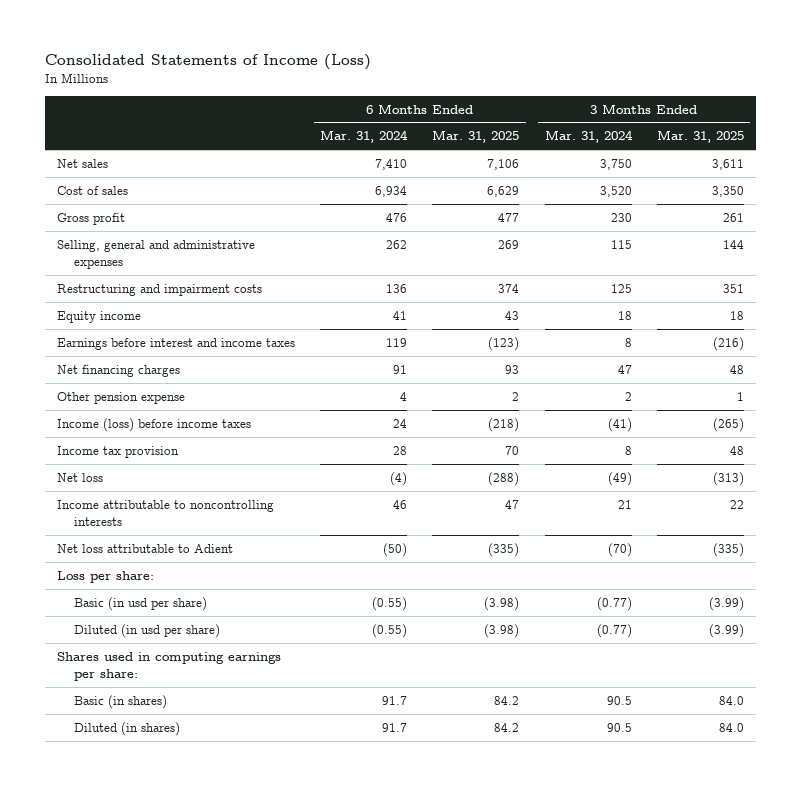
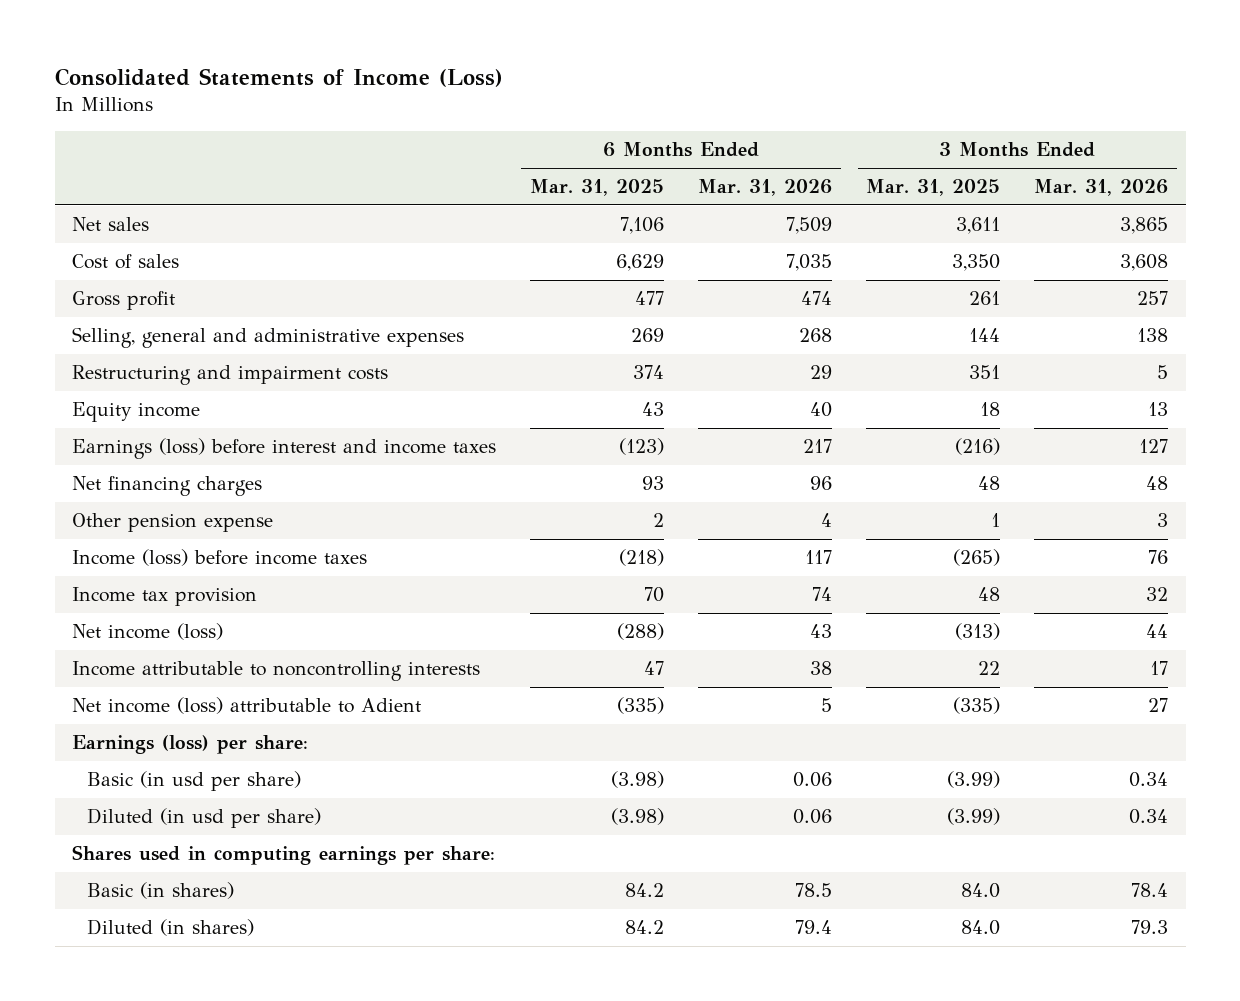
[320,130,409,144] Mar. 31, 2024 -> none
[544,130,633,144] Mar. 31, 2024 -> none
none -> [698,179,833,197] Mar. 31, 2026
none -> [1034,179,1169,197] Mar. 31, 2026
[57,337,296,350] Earnings before interest and income taxes -> [71,438,496,460] Earnings (loss) before interest and income taxes
[57,472,104,482] Net loss -> [71,623,223,641] Net income (loss)
[57,543,234,553] Net loss attributable to Adient -> [71,697,421,715] Net income (loss) attributable to Adient
[57,570,155,583] Loss per share: -> [71,735,308,755] Earnings (loss) per share:

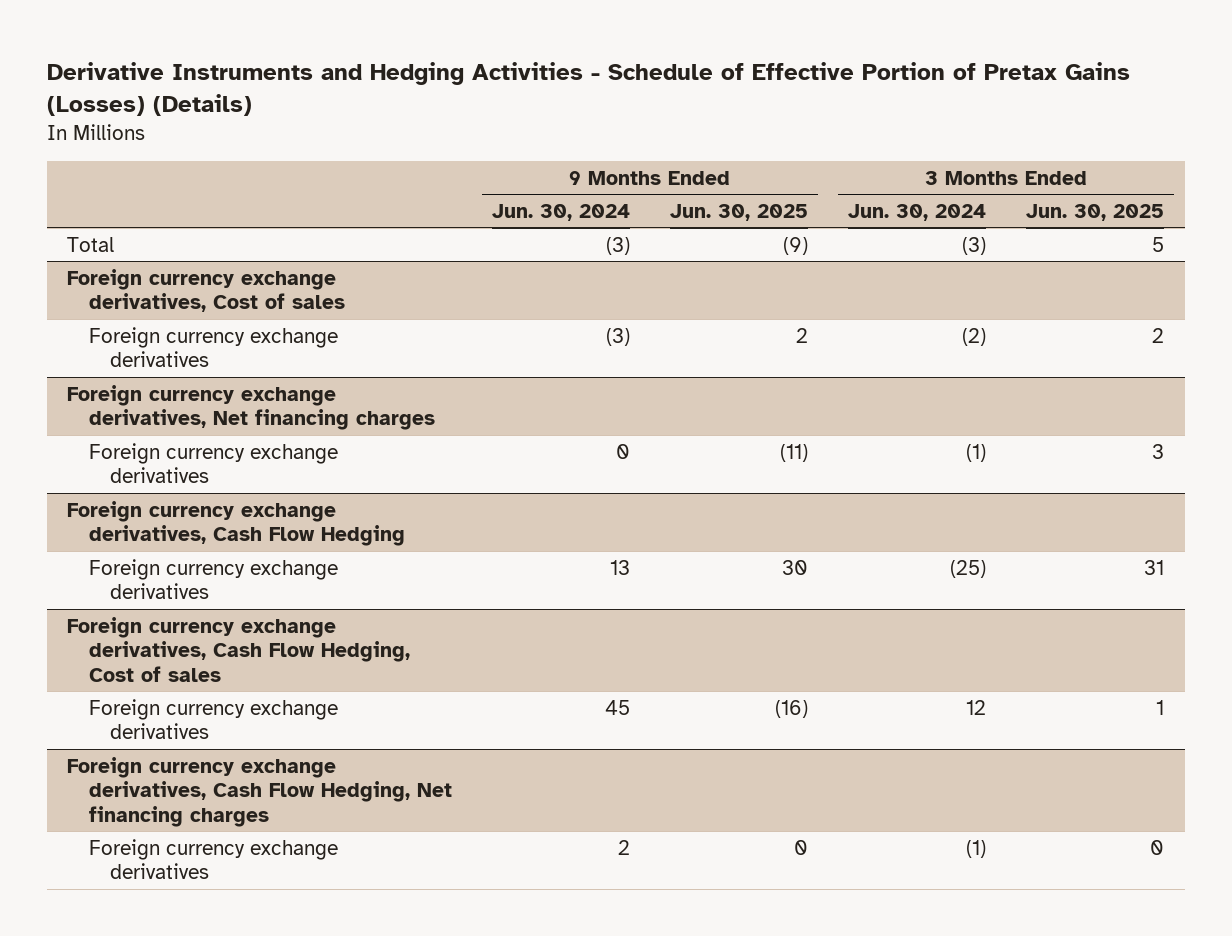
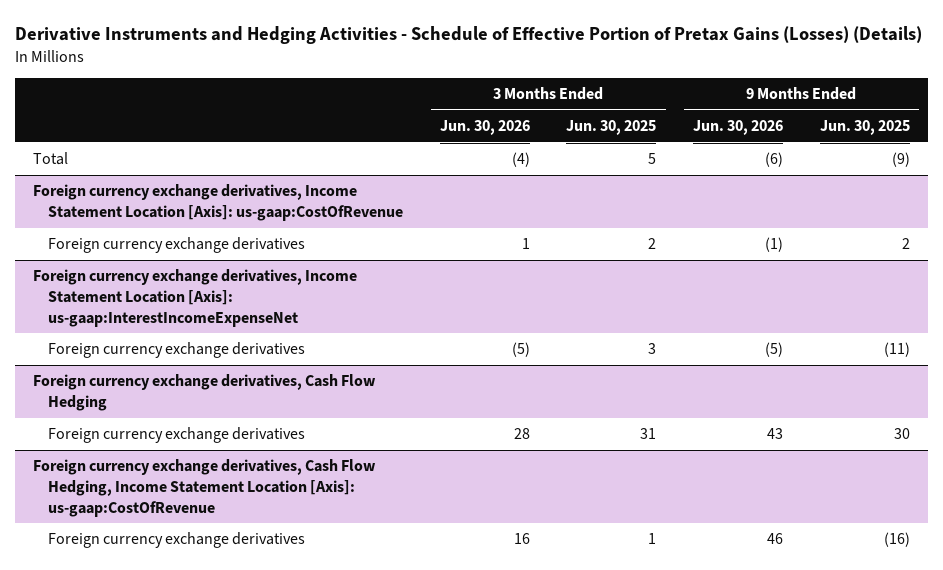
[491,203,630,221] Jun. 30, 2024 -> none
[848,203,987,221] Jun. 30, 2024 -> none
none -> [439,120,530,136] Jun. 30, 2026
none -> [692,120,783,136] Jun. 30, 2026
[67,268,345,313] Foreign currency exchange derivatives, Cost of sales -> none
none -> [33,184,404,221] Foreign currency exchange derivatives, Income Statement Location [Axis]: us-gaap:CostOfRevenue
[67,384,435,431] Foreign currency exchange derivatives, Net financing charges -> none
none -> [33,269,358,327] Foreign currency exchange derivatives, Income Statement Location [Axis]: us-gaap:InterestIncomeExpenseNet
[67,616,410,682] Foreign currency exchange derivatives, Cash Flow Hedging, Cost of sales -> none
none -> [33,459,377,517] Foreign currency exchange derivatives, Cash Flow Hedging, Income Statement Location [Axis]: us-gaap:CostOfRevenue
[67,756,452,827] Foreign currency exchange derivatives, Cash Flow Hedging, Net financing charges -> none
[88,838,338,880] Foreign currency exchange derivatives -> none

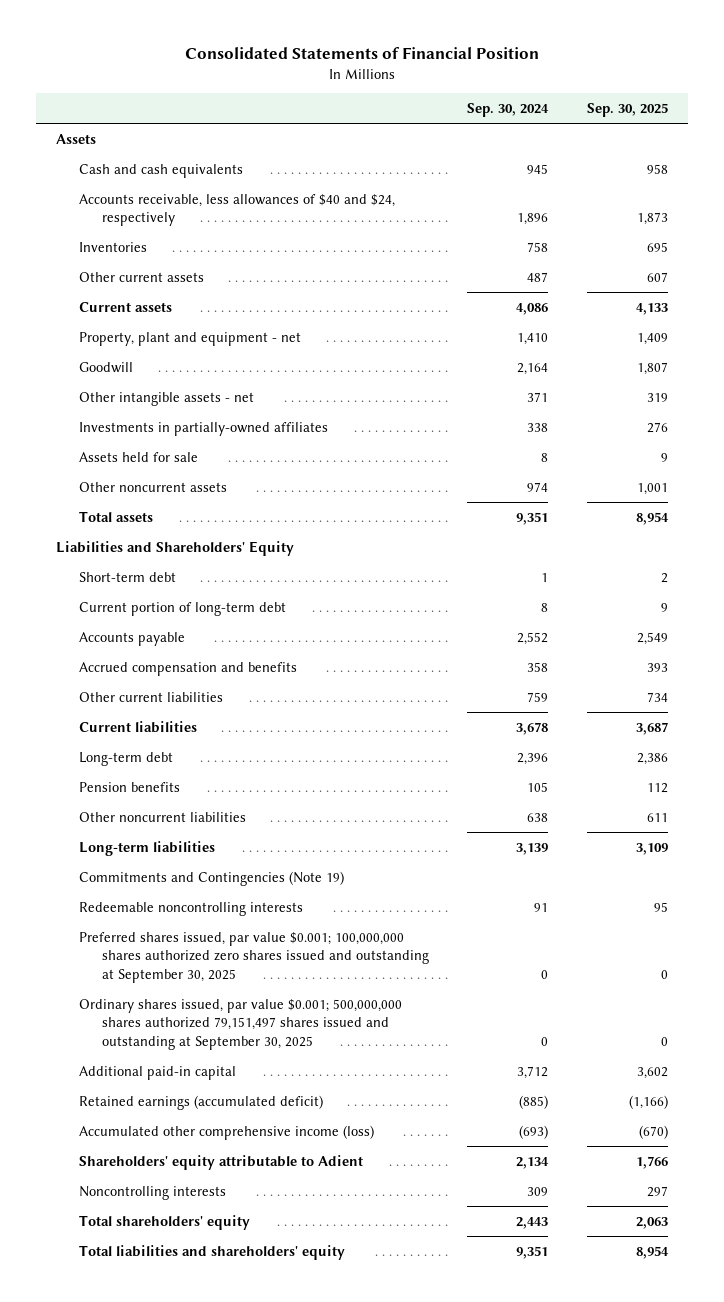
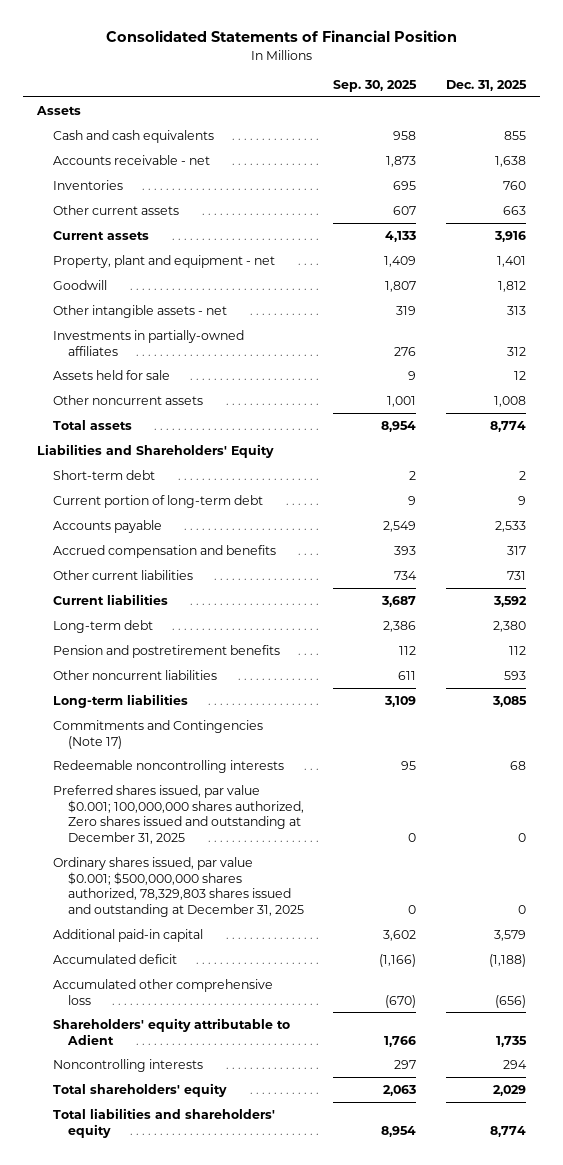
[467,102,550,117] Sep. 30, 2024 -> none
none -> [445,80,527,92] Dec. 31, 2025
[78,193,395,227] Accounts receivable, less allowances of $40 and $24, respectively -> [52,154,210,165] Accounts receivable - net
[78,781,180,792] Pension benefits -> [52,644,280,658] Pension and postretirement benefits
[78,870,344,886] Commitments and Contingencies (Note 19) -> [52,719,263,749] Commitments and Contingencies (Note 17)
[78,931,429,983] Preferred shares issued, par value $0.001; 100,000,000 shares authorized zero shares issued and outstanding at September 30, 2025 -> [52,784,305,845] Preferred shares issued, par value $0.001; 100,000,000 shares authorized, Zero shares issued and outstanding at December 31, 2025
[78,998,402,1050] Ordinary shares issued, par value $0.001; 500,000,000 shares authorized 79,151,497 shares issued and outstanding at September 30, 2025 -> [52,856,305,918] Ordinary shares issued, par value $0.001; $500,000,000 shares authorized, 78,329,803 shares issued and outstanding at December 31, 2025
[78,1094,323,1110] Retained earnings (accumulated deficit) -> [52,953,177,964] Accumulated deficit
[78,1124,374,1140] Accumulated other comprehensive income (loss) -> [52,978,273,1005] Accumulated other comprehensive loss

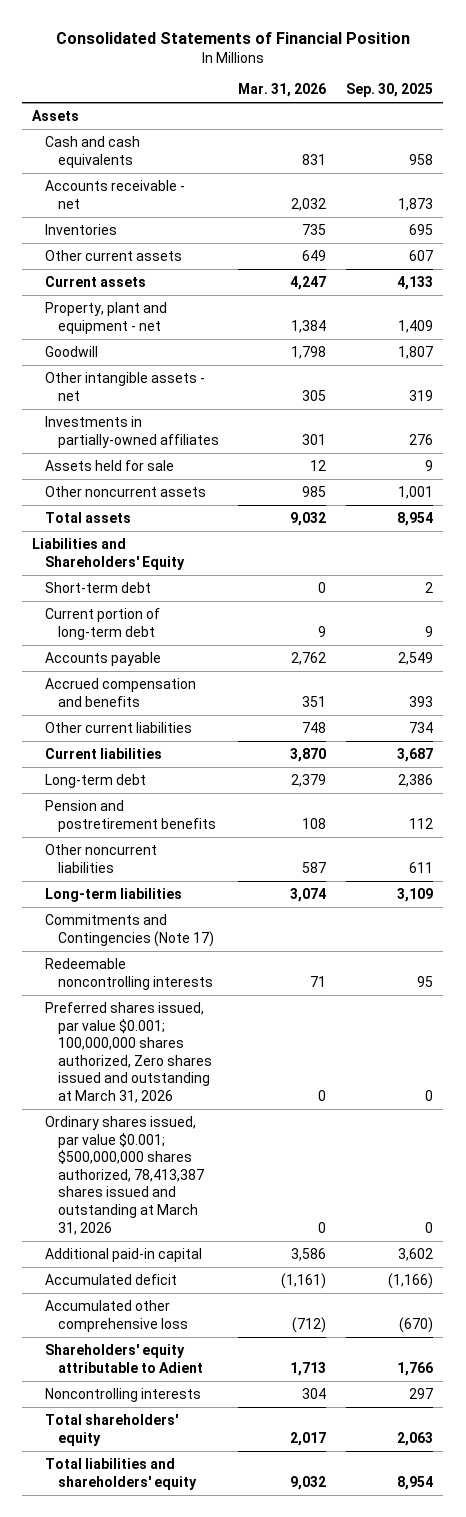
[445,80,527,92] Dec. 31, 2025 -> none
none -> [238,83,327,98] Mar. 31, 2026
[52,784,305,845] Preferred shares issued, par value $0.001; 100,000,000 shares authorized, Zero shares issued and outstanding at December 31, 2025 -> [44,1001,212,1103] Preferred shares issued, par value $0.001; 100,000,000 shares authorized, Zero shares issued and outstanding at March 31, 2026
[52,856,305,918] Ordinary shares issued, par value $0.001; $500,000,000 shares authorized, 78,329,803 shares issued and outstanding at December 31, 2025 -> [44,1115,204,1235] Ordinary shares issued, par value $0.001; $500,000,000 shares authorized, 78,413,387 shares issued and outstanding at March 31, 2026

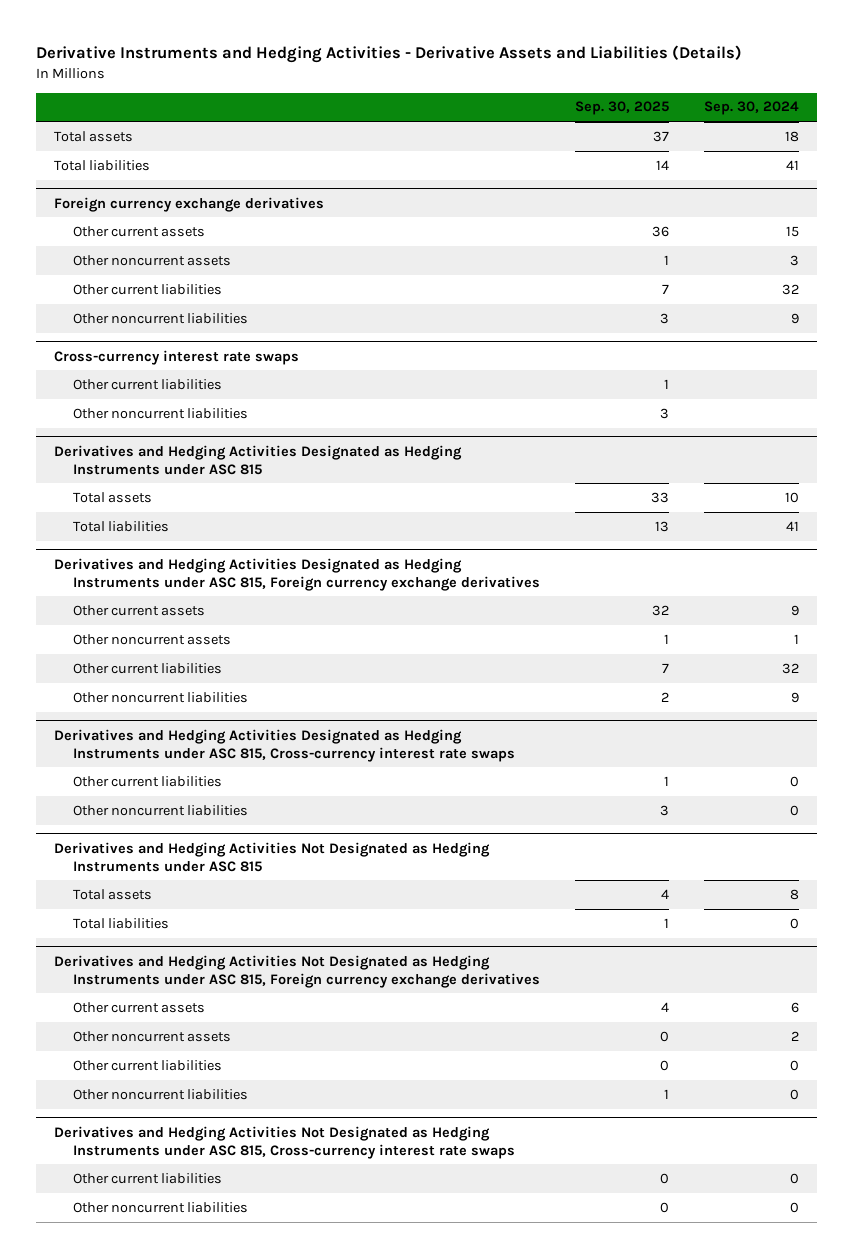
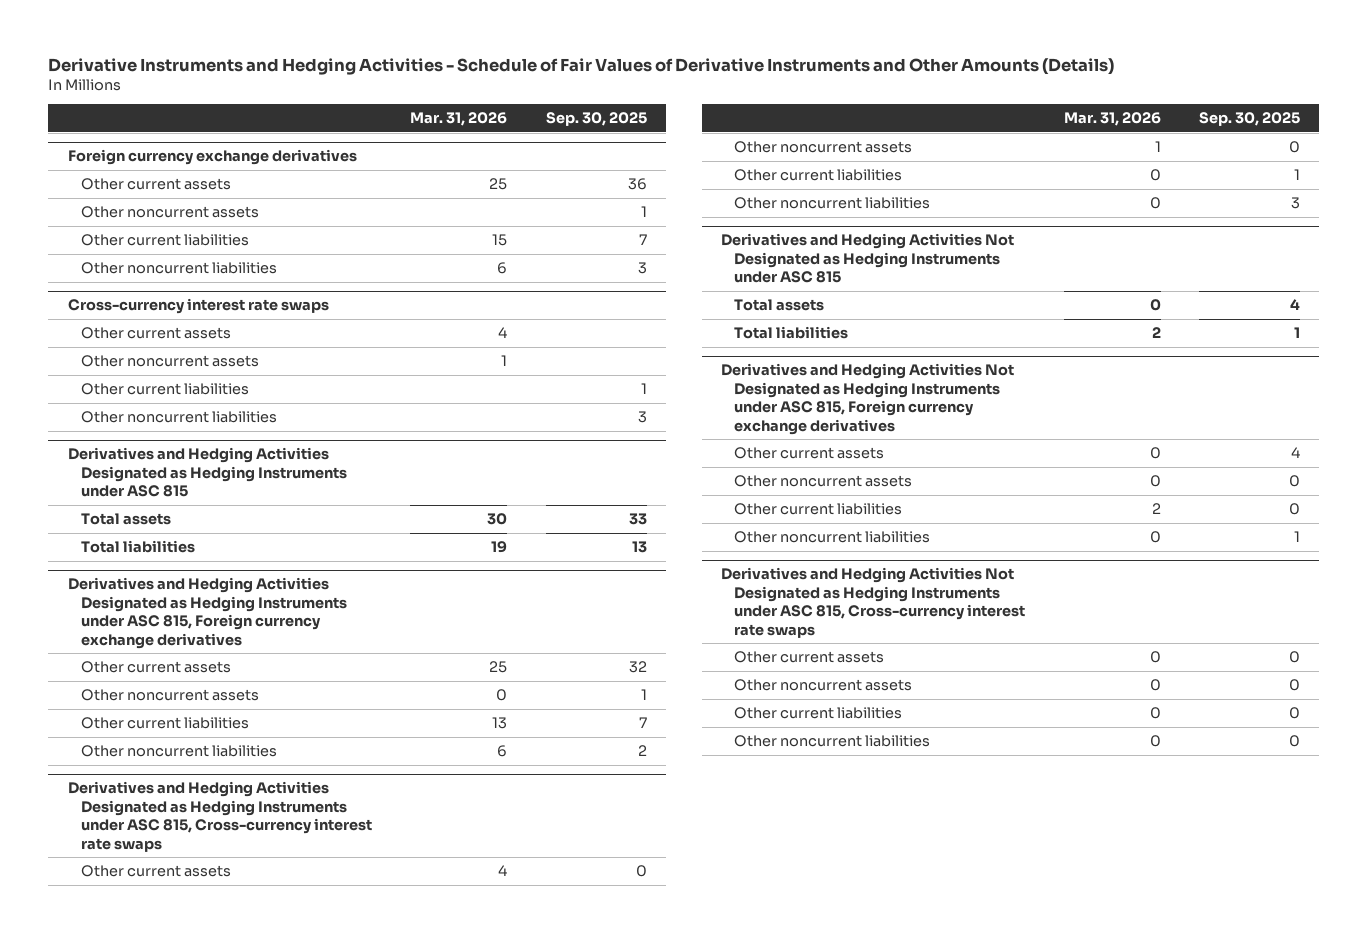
[36,45,743,64] Derivative Instruments and Hedging Activities - Derivative Assets and Liabilities (Details) -> [48,57,1115,75] Derivative Instruments and Hedging Activities - Schedule of Fair Values of Derivative Instruments and Other Amounts (Details)
[704,101,800,116] Sep. 30, 2024 -> none
none -> [410,112,508,127] Mar. 31, 2026
[53,130,133,142] Total assets -> none
[53,159,150,171] Total liabilities -> none
none -> [81,326,232,339] Other current assets
none -> [81,354,260,367] Other noncurrent assets
none -> [81,864,232,877] Other current assets
none -> [734,140,913,153] Other noncurrent assets
none -> [734,650,885,663] Other current assets
none -> [734,678,913,691] Other noncurrent assets

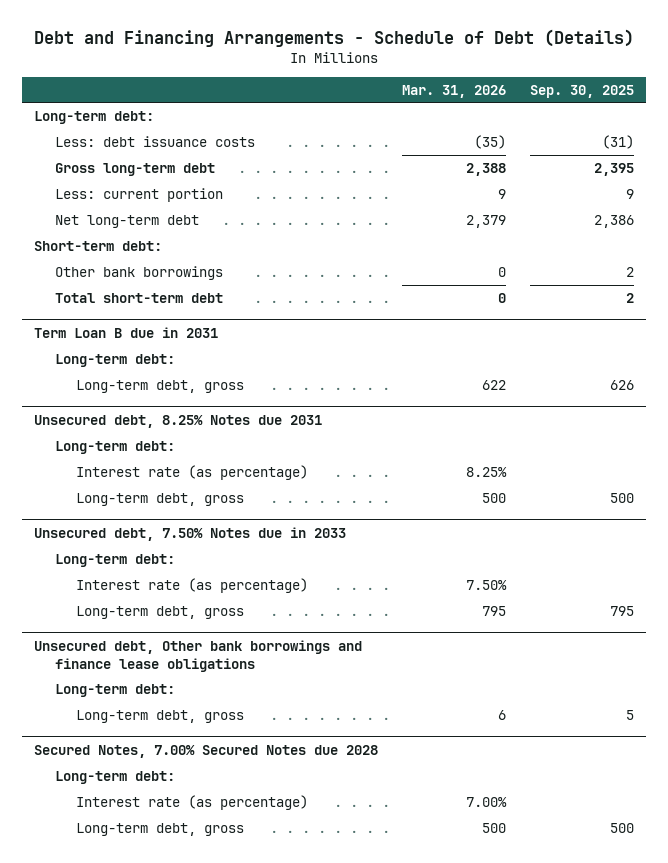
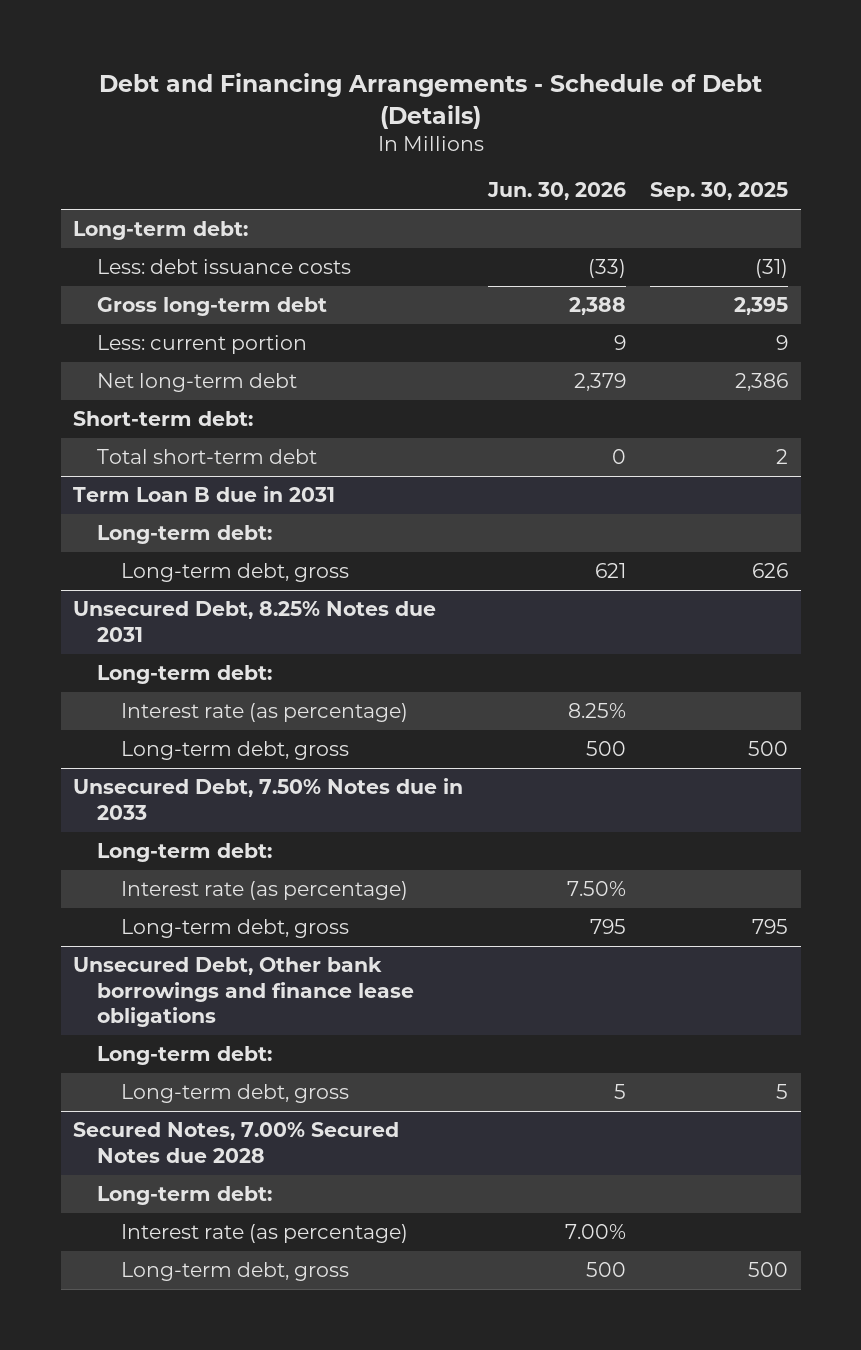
[401,84,506,98] Mar. 31, 2026 -> none
none -> [486,182,626,201] Jun. 30, 2026
[54,265,223,280] Other bank borrowings -> none
[33,414,322,428] Unsecured debt, 8.25% Notes due 2031 -> [73,601,437,642] Unsecured Debt, 8.25% Notes due 2031
[33,526,346,541] Unsecured debt, 7.50% Notes due in 2033 -> [73,778,464,820] Unsecured Debt, 7.50% Notes due in 2033
[33,639,362,672] Unsecured debt, Other bank borrowings and finance lease obligations -> [73,957,414,1028] Unsecured Debt, Other bank borrowings and finance lease obligations

